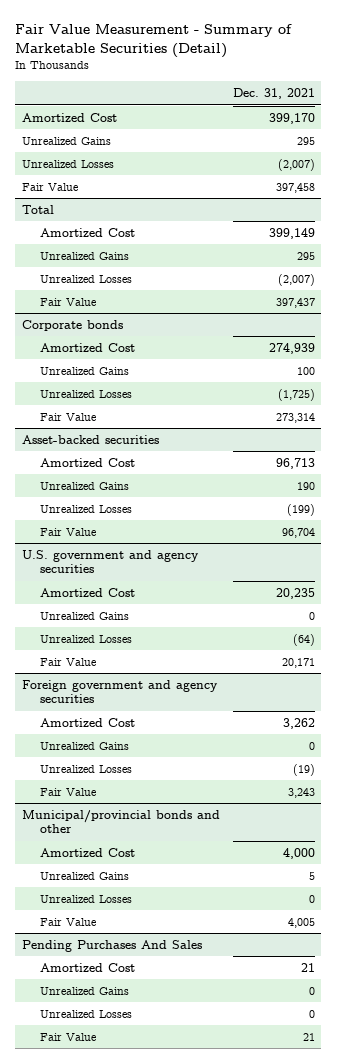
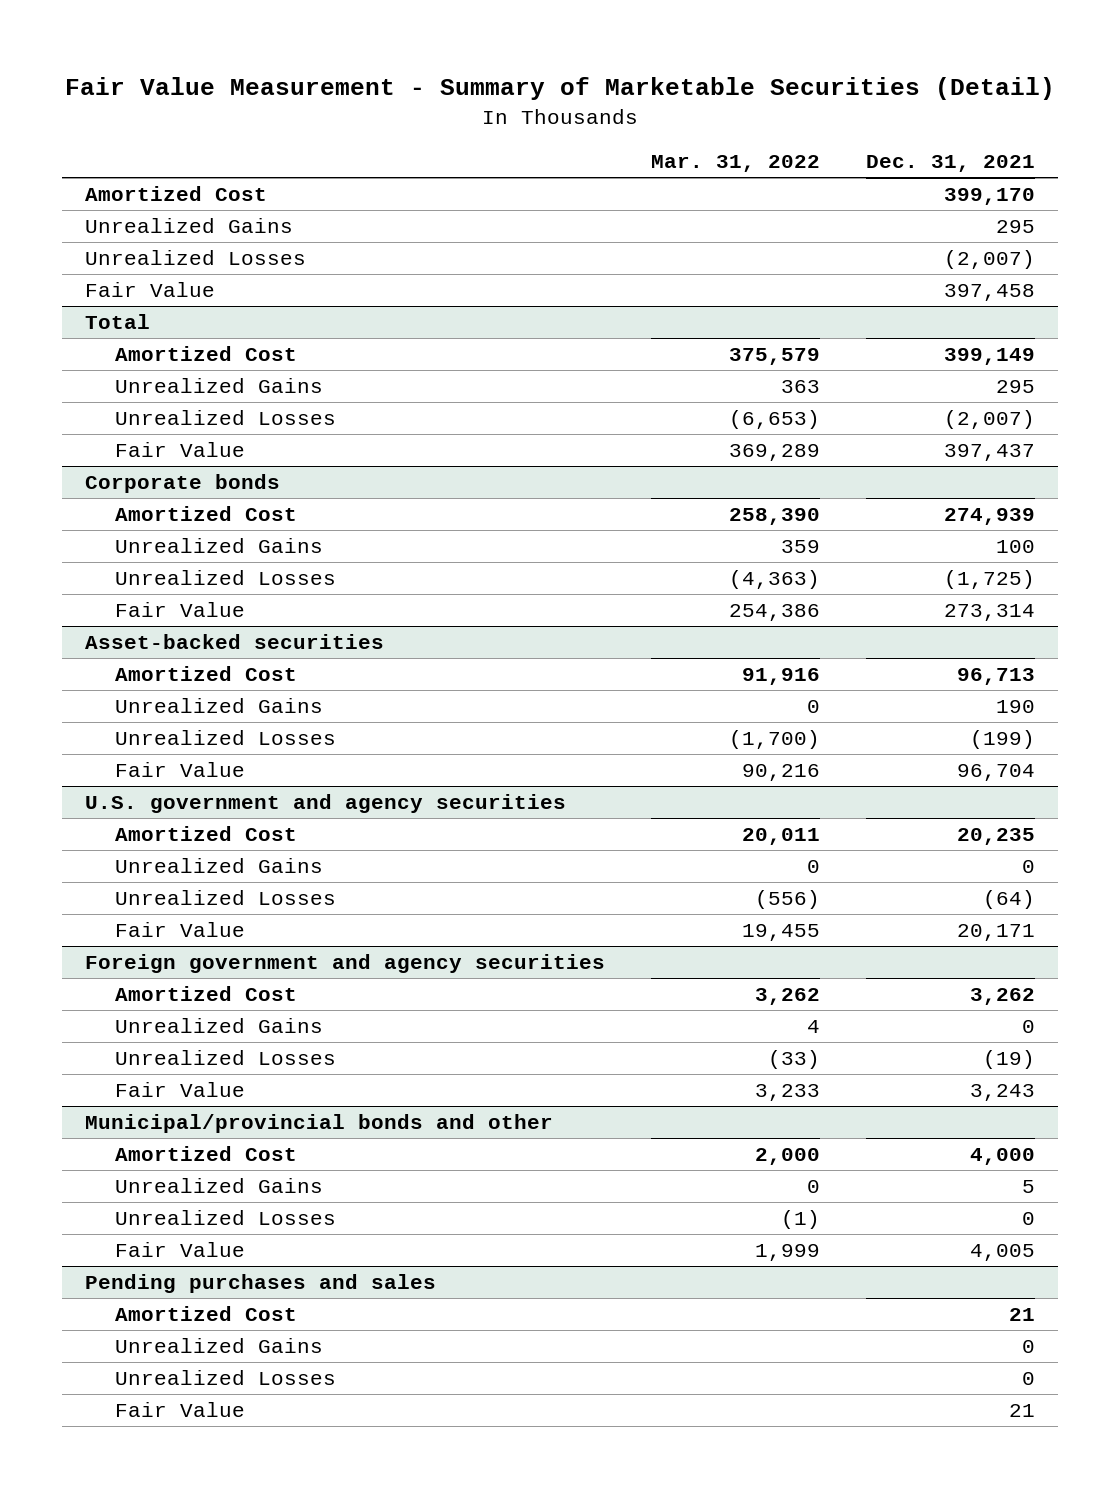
none -> [651,154,821,172] Mar. 31, 2022
[21,939,202,952] Pending Purchases And Sales -> [85,1274,437,1294] Pending purchases and sales

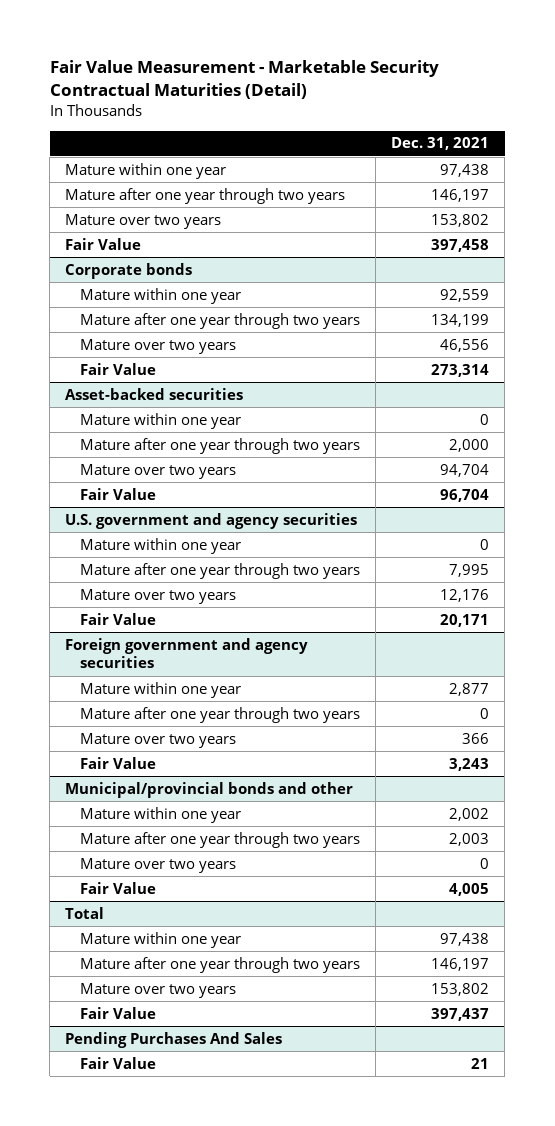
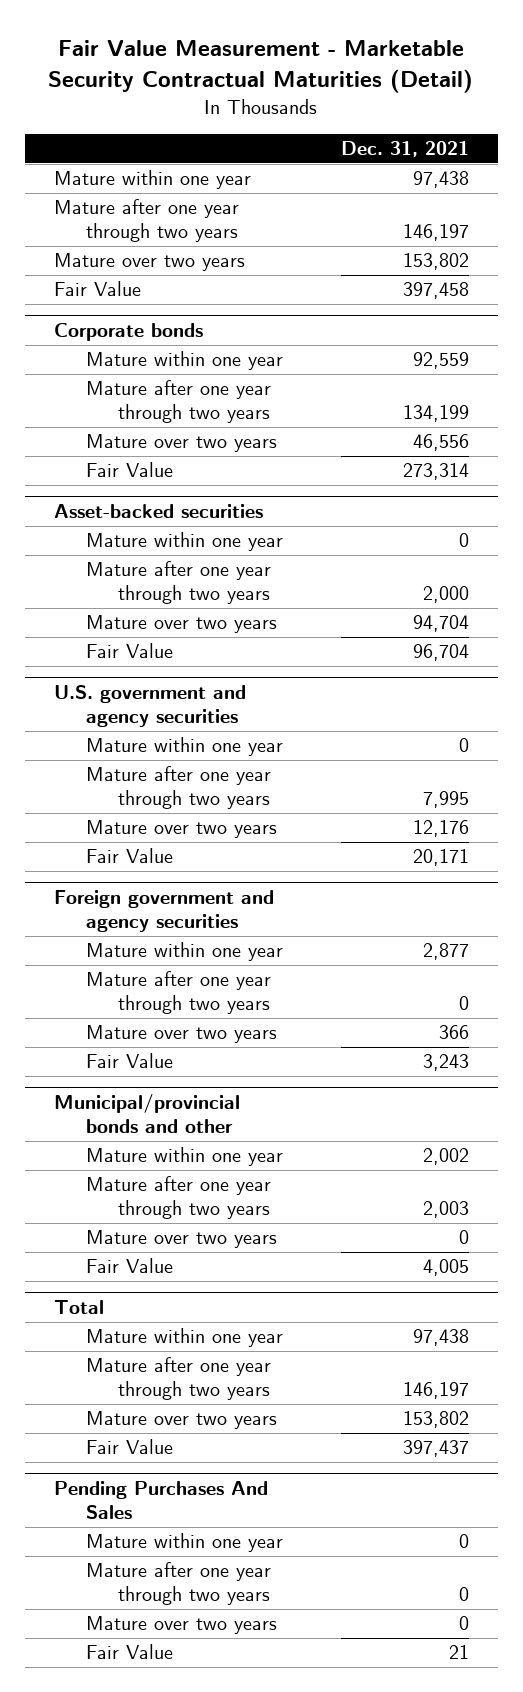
none -> [85,1533,283,1553] Mature within one year
none -> [85,1562,271,1606] Mature after one year through two years
none -> [85,1616,277,1635] Mature over two years

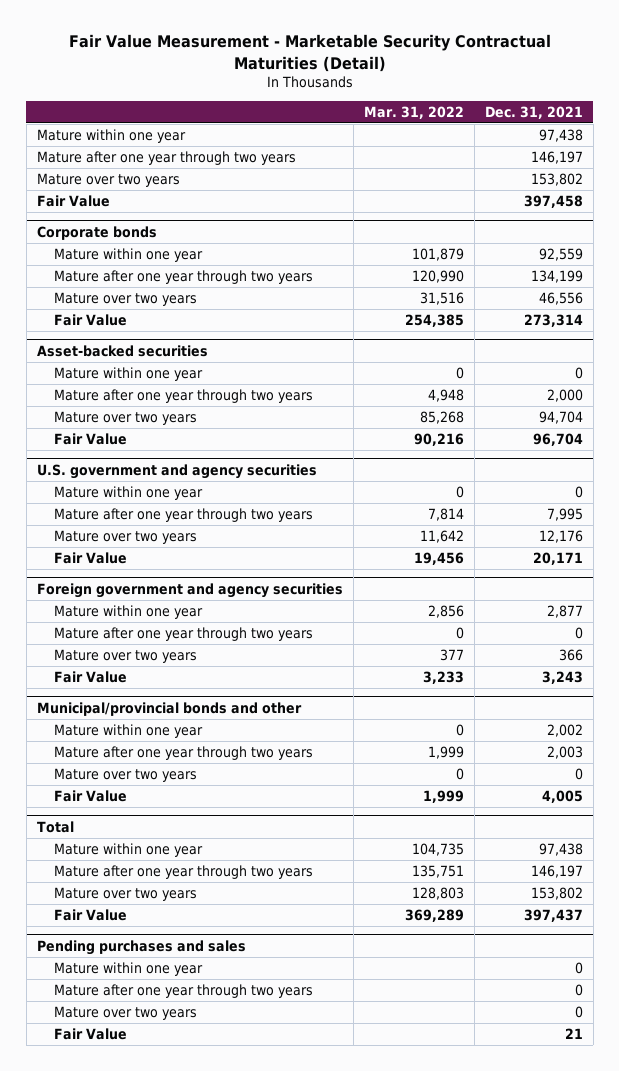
none -> [363,105,464,119] Mar. 31, 2022
[53,1481,268,1520] Pending Purchases And Sales -> [36,939,246,955] Pending purchases and sales

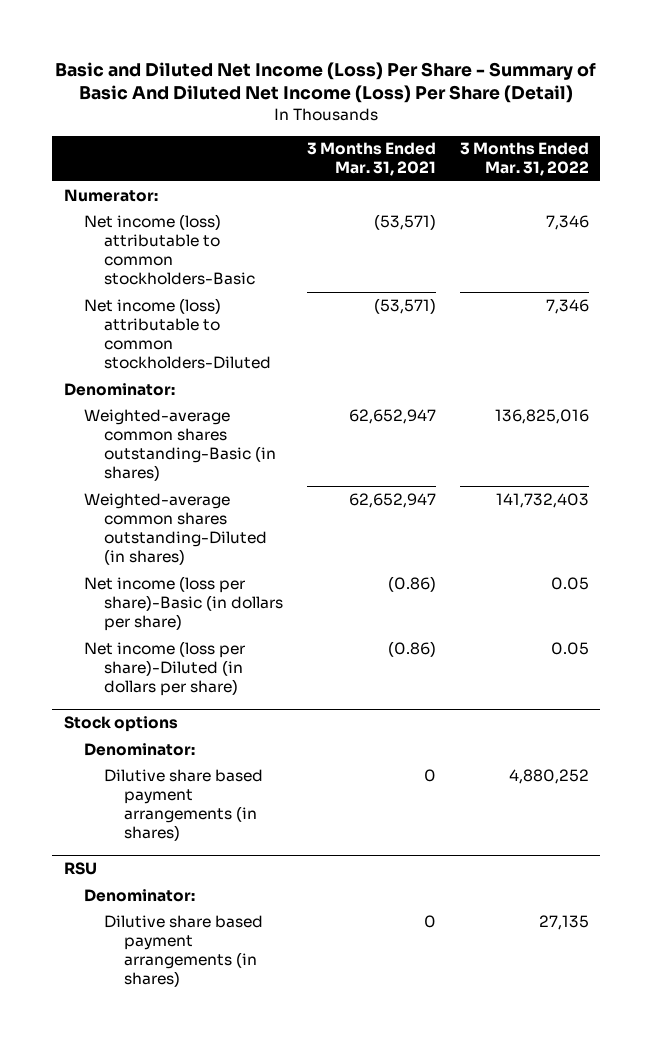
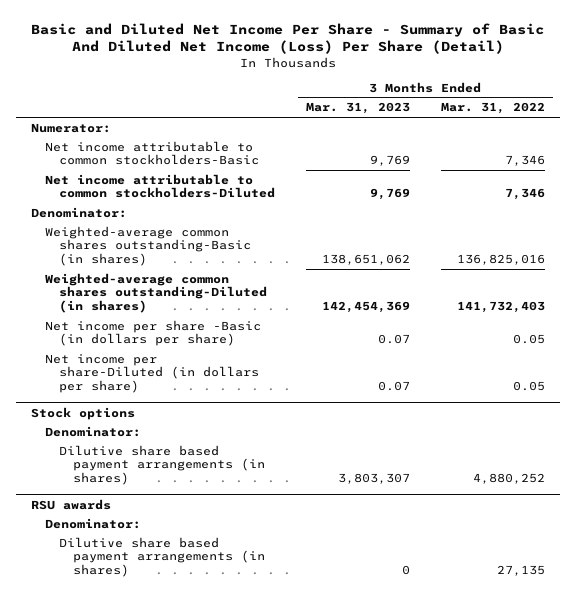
[55,61,597,104] Basic and Diluted Net Income (Loss) Per Share - Summary of Basic And Diluted Net Income (Loss) Per Share (Detail) -> [31,22,545,55] Basic and Diluted Net Income Per Share - Summary of Basic And Diluted Net Income (Loss) Per Share (Detail)
[306,142,436,177] 3 Months Ended Mar. 31, 2021 -> none
none -> [305,102,410,115] Mar. 31, 2023
[83,213,255,286] Net income (loss) attributable to common stockholders-Basic -> [45,140,260,166] Net income attributable to common stockholders-Basic
[83,297,271,370] Net income (loss) attributable to common stockholders-Diluted -> [45,173,276,199] Net income attributable to common stockholders-Diluted
[83,575,283,631] Net income (loss per share)-Basic (in dollars per share) -> [45,319,262,347] Net income per share -Basic (in dollars per share)
[83,640,245,696] Net income (loss per share)-Diluted (in dollars per share) -> [45,353,260,393] Net income per share-Diluted (in dollars per share)
[63,862,97,876] RSU -> [31,498,112,510] RSU awards

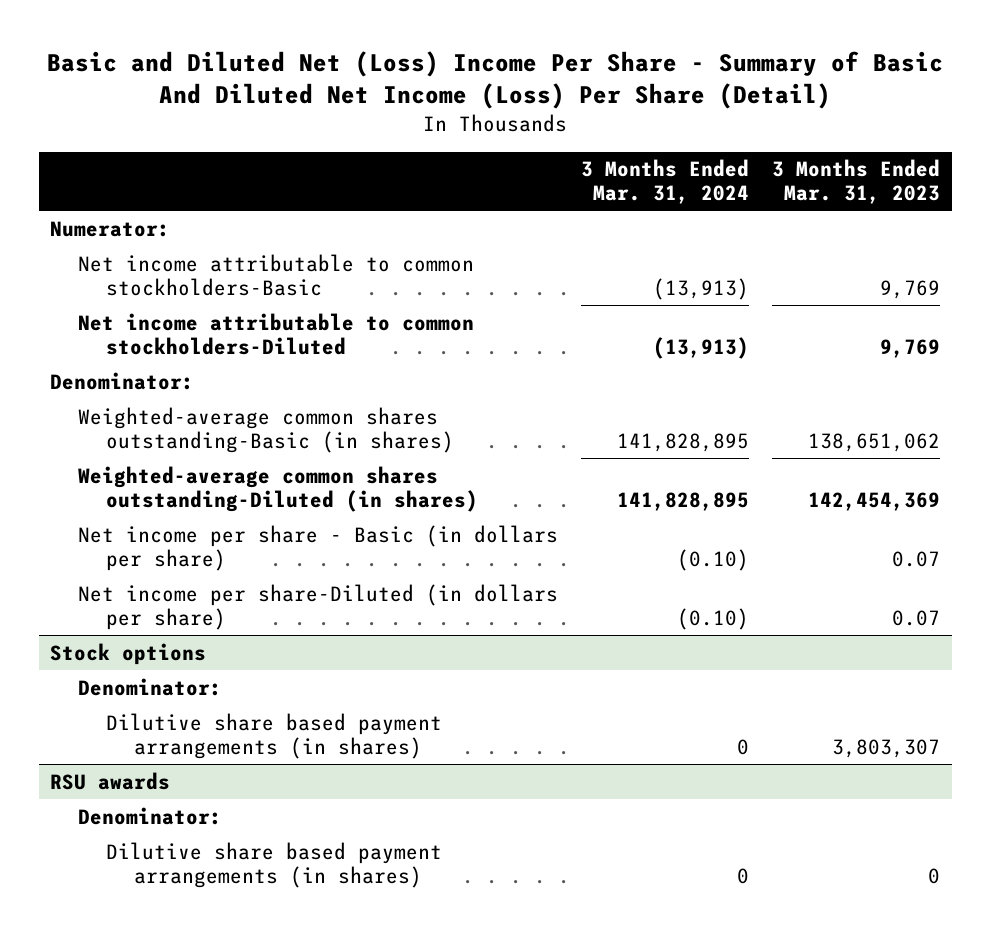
[31,22,545,55] Basic and Diluted Net Income Per Share - Summary of Basic And Diluted Net Income (Loss) Per Share (Detail) -> [47,50,944,109] Basic and Diluted Net (Loss) Income Per Share - Summary of Basic And Diluted Net Income (Loss) Per Share (Detail)
[440,102,545,115] Mar. 31, 2022 -> none
none -> [581,159,750,205] 3 Months Ended Mar. 31, 2024
[45,319,262,347] Net income per share -Basic (in dollars per share) -> [78,524,559,571] Net income per share - Basic (in dollars per share)

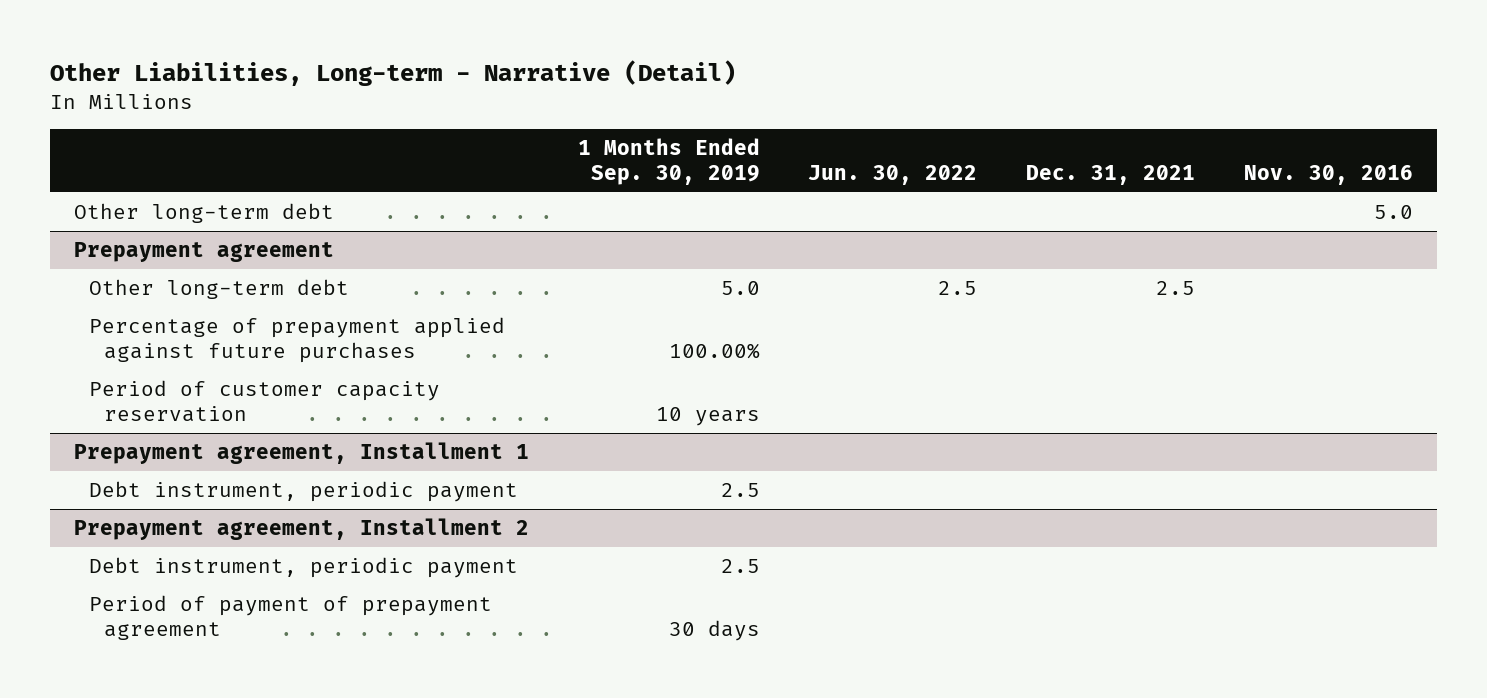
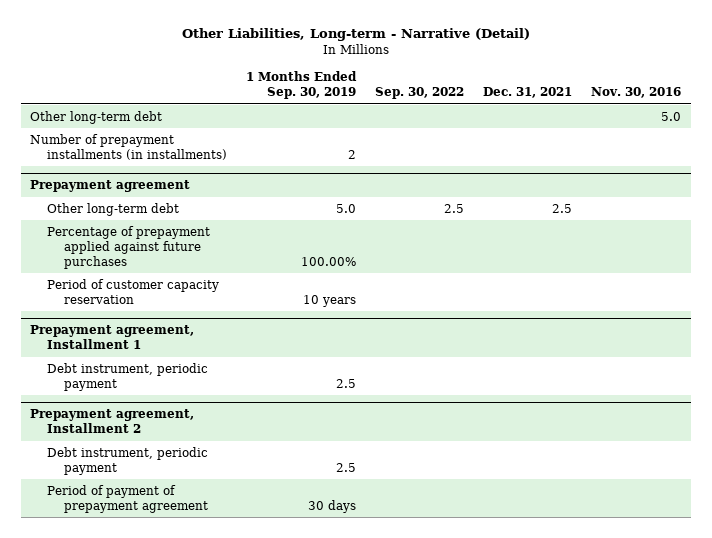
[808,164,978,185] Jun. 30, 2022 -> none
none -> [375,87,465,100] Sep. 30, 2022
none -> [30,133,228,160] Number of prepayment installments (in installments)

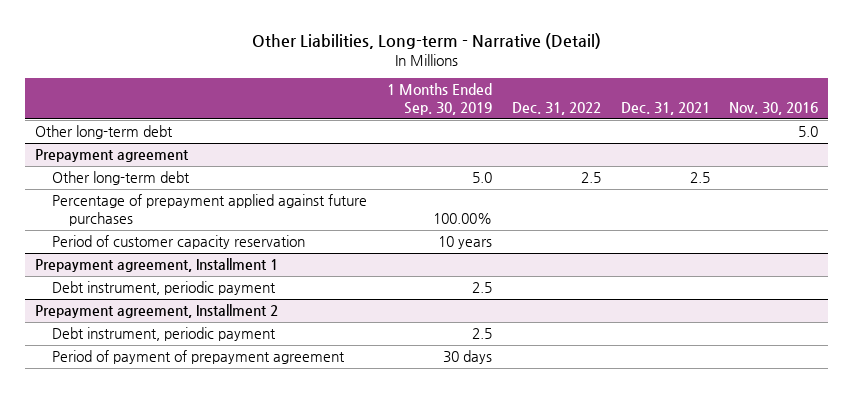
[375,87,465,100] Sep. 30, 2022 -> none
none -> [511,102,601,116] Dec. 31, 2022
[30,133,228,160] Number of prepayment installments (in installments) -> none

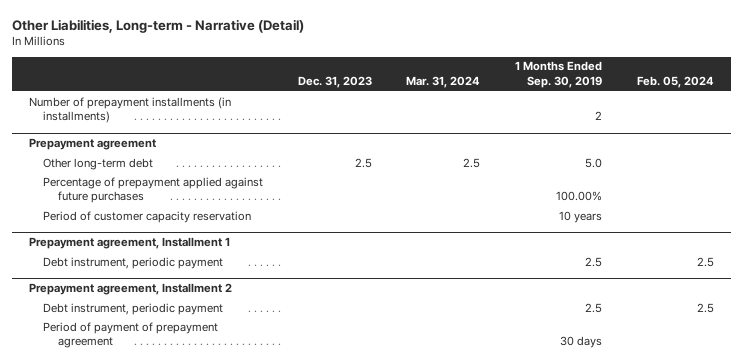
[511,102,601,116] Dec. 31, 2022 -> none
[620,102,710,116] Dec. 31, 2021 -> none
[729,102,819,116] Nov. 30, 2016 -> none
none -> [297,75,372,88] Dec. 31, 2023
none -> [406,75,481,88] Mar. 31, 2024
none -> [636,75,714,88] Feb. 05, 2024
[35,125,174,140] Other long-term debt -> none
none -> [28,96,231,124] Number of prepayment installments (in installments)

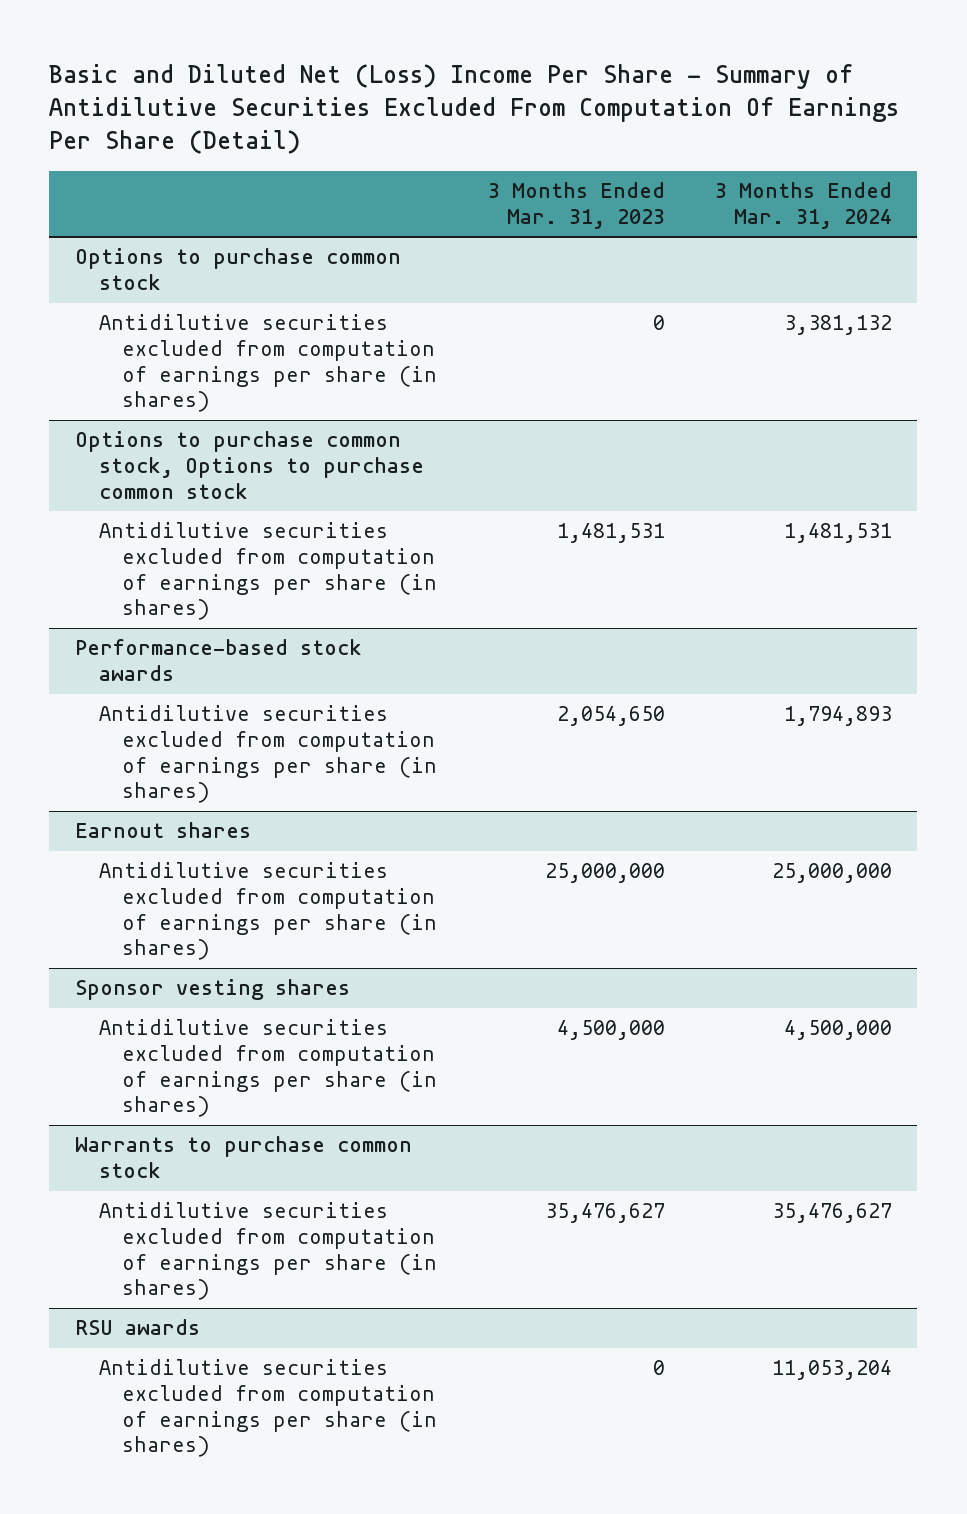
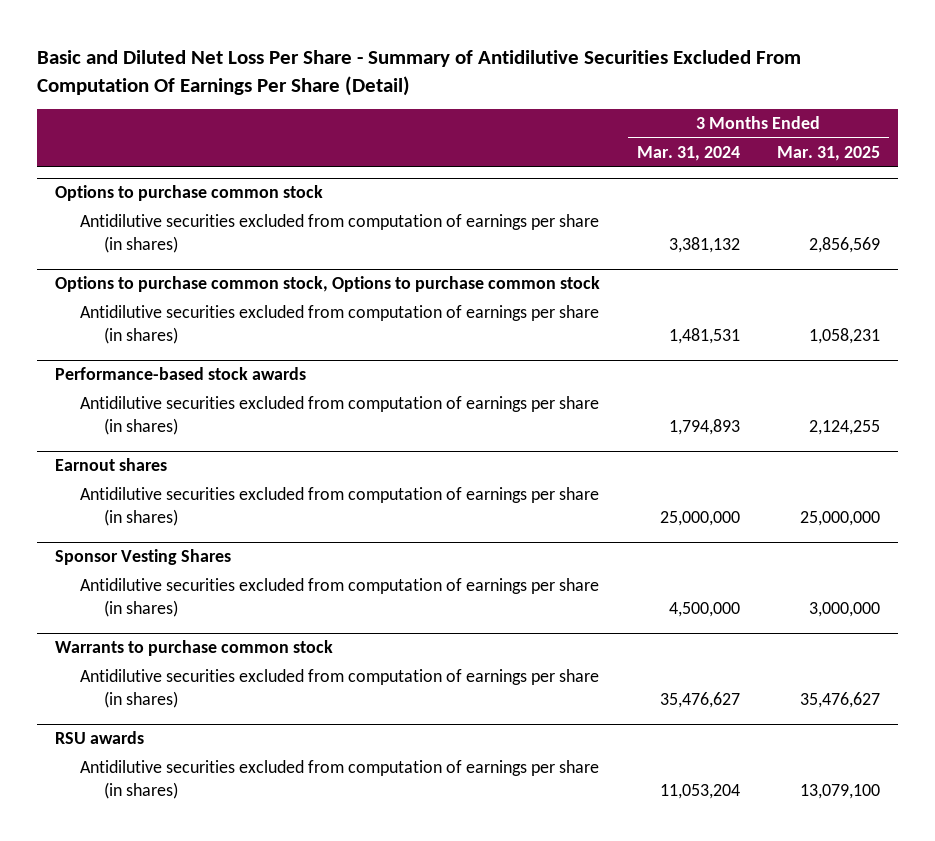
[49,63,900,155] Basic and Diluted Net (Loss) Income Per Share - Summary of Antidilutive Securities Excluded From Computation Of Earnings Per Share (Detail) -> [36,50,801,96] Basic and Diluted Net Loss Per Share - Summary of Antidilutive Securities Excluded From Computation Of Earnings Per Share (Detail)
[487,182,665,229] 3 Months Ended Mar. 31, 2023 -> none
none -> [776,145,880,161] Mar. 31, 2025
[74,979,350,1001] Sponsor vesting shares -> [55,549,232,566] Sponsor Vesting Shares

